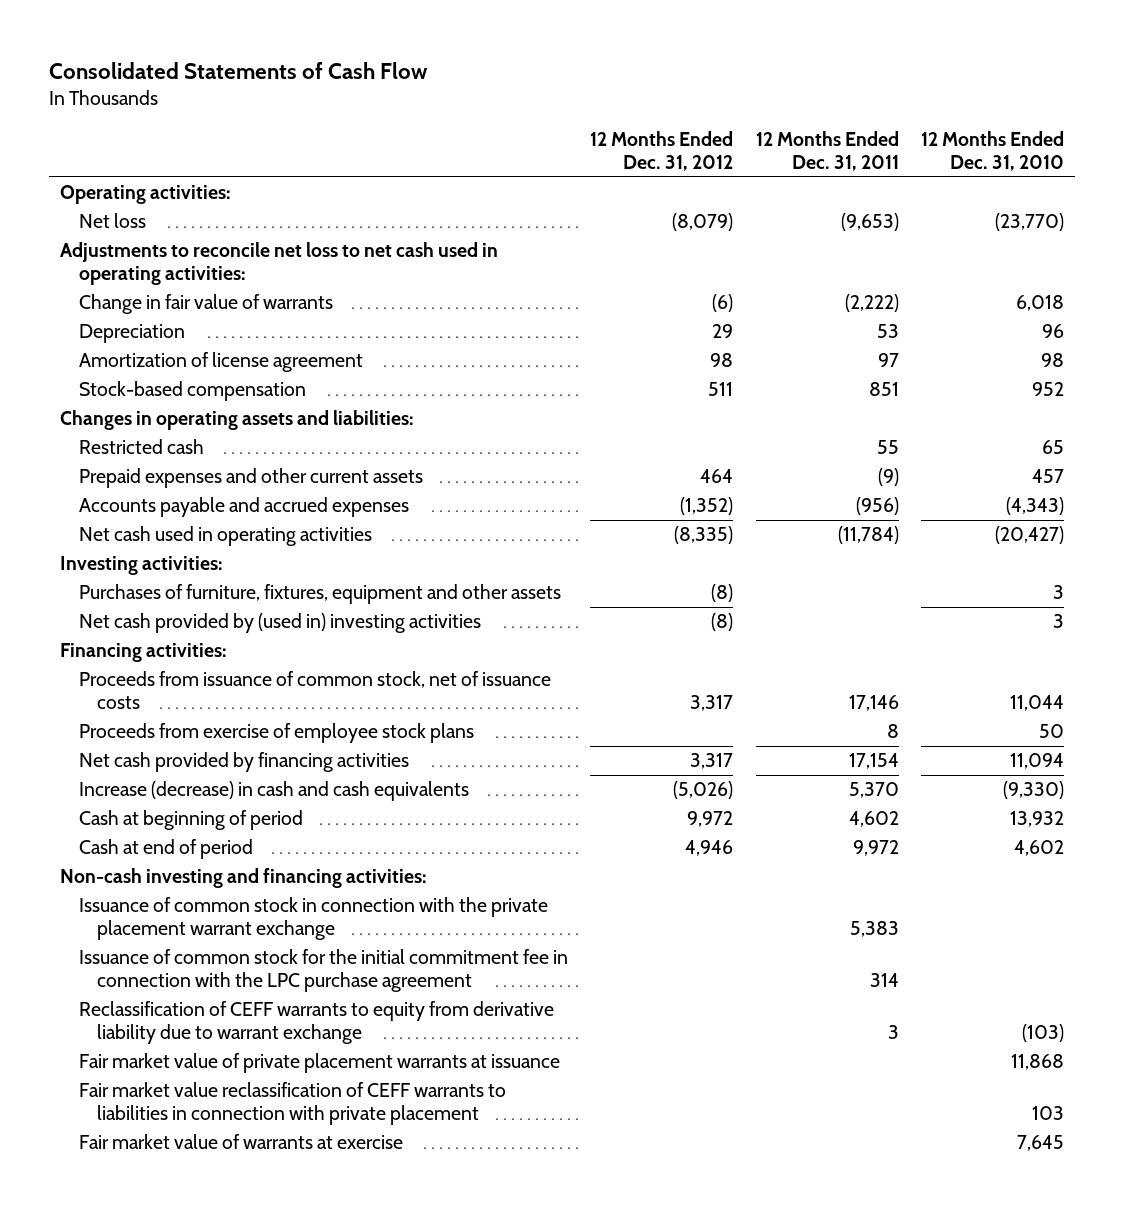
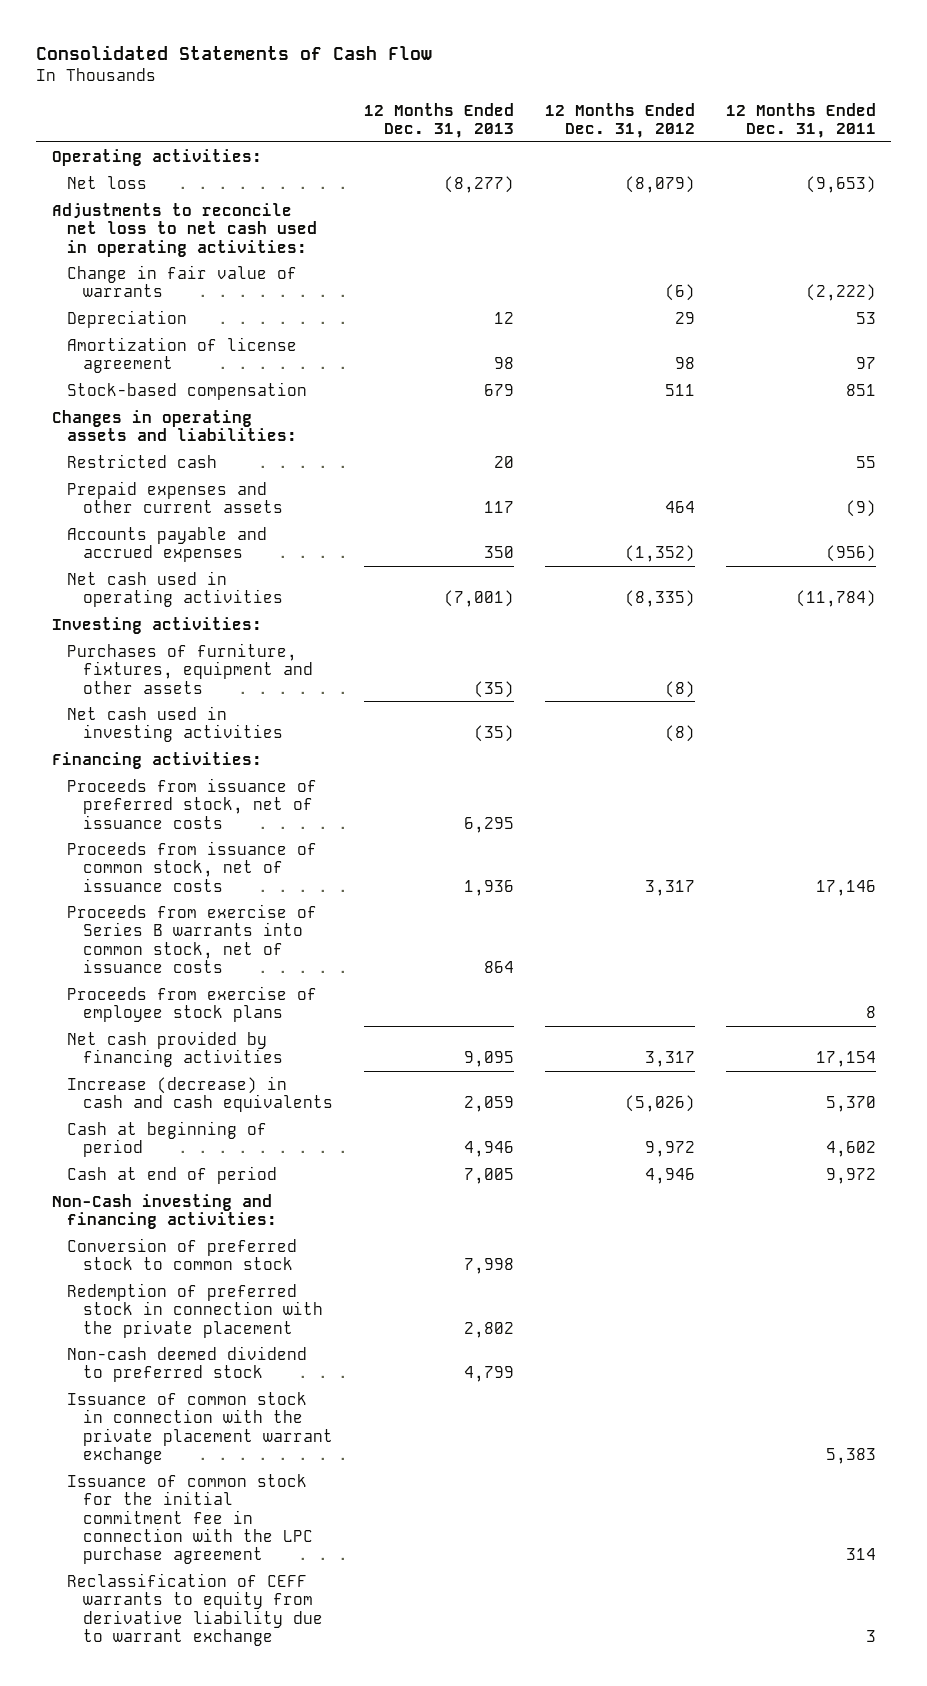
[921,131,1065,172] 12 Months Ended Dec. 31, 2010 -> none
none -> [363,102,514,138] 12 Months Ended Dec. 31, 2013
[78,613,481,634] Net cash provided by (used in) investing activities -> [67,705,283,743] Net cash used in investing activities
none -> [67,777,318,829] Proceeds from issuance of preferred stock, net of issuance costs
none -> [67,903,318,973] Proceeds from exercise of Series B warrants into common stock, net of issuance costs
[60,868,428,889] Non-cash investing and financing activities: -> [51,1193,278,1230] Non-Cash investing and financing activities:
none -> [67,1237,298,1271] Conversion of preferred stock to common stock
none -> [67,1282,323,1338] Redemption of preferred stock in connection with the private placement
none -> [67,1345,308,1383] Non-cash deemed dividend to preferred stock
[78,1053,560,1074] Fair market value of private placement warrants at issuance -> none
[78,1082,506,1126] Fair market value reclassification of CEFF warrants to liabilities in connection with private placement -> none
[78,1134,403,1150] Fair market value of warrants at exercise -> none

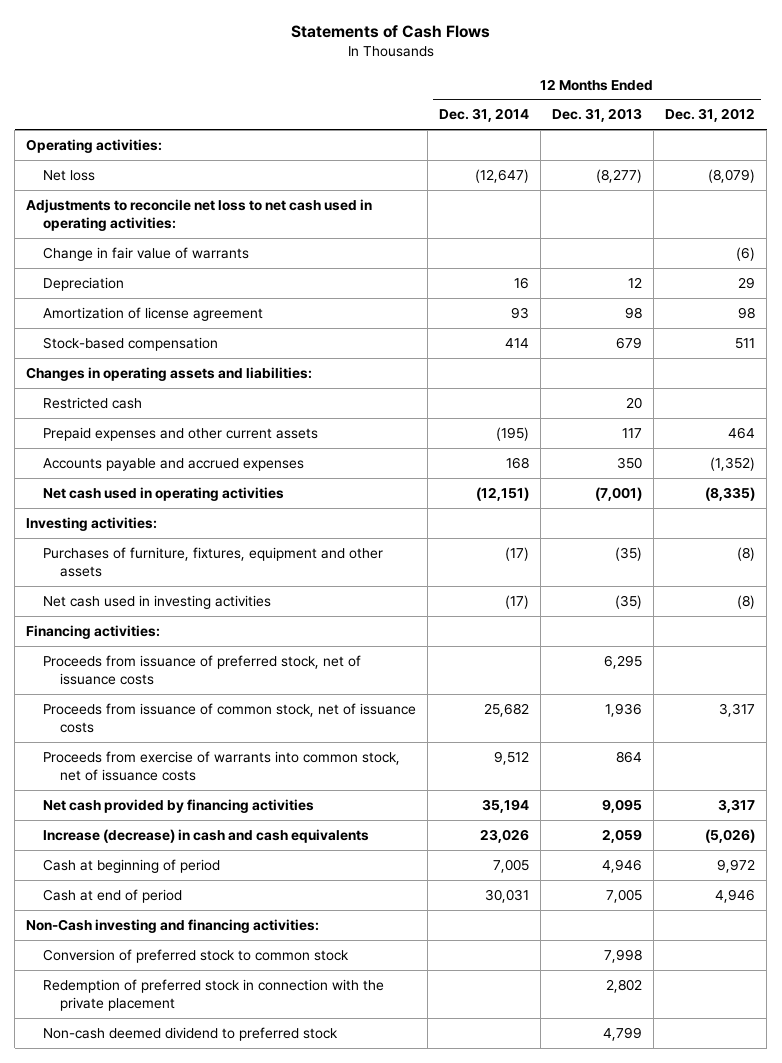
[36,45,433,61] Consolidated Statements of Cash Flow -> [290,24,490,38] Statements of Cash Flows
[725,102,876,138] 12 Months Ended Dec. 31, 2011 -> none
none -> [439,108,530,123] Dec. 31, 2014
[67,985,318,1023] Proceeds from exercise of employee stock plans -> none
[67,903,318,973] Proceeds from exercise of Series B warrants into common stock, net of issuance costs -> [42,750,400,782] Proceeds from exercise of warrants into common stock, net of issuance costs
[67,1391,333,1464] Issuance of common stock in connection with the private placement warrant exchange -> none
[67,1473,313,1565] Issuance of common stock for the initial commitment fee in connection with the LPC purchase agreement -> none
[67,1572,323,1646] Reclassification of CEFF warrants to equity from derivative liability due to warrant exchange -> none

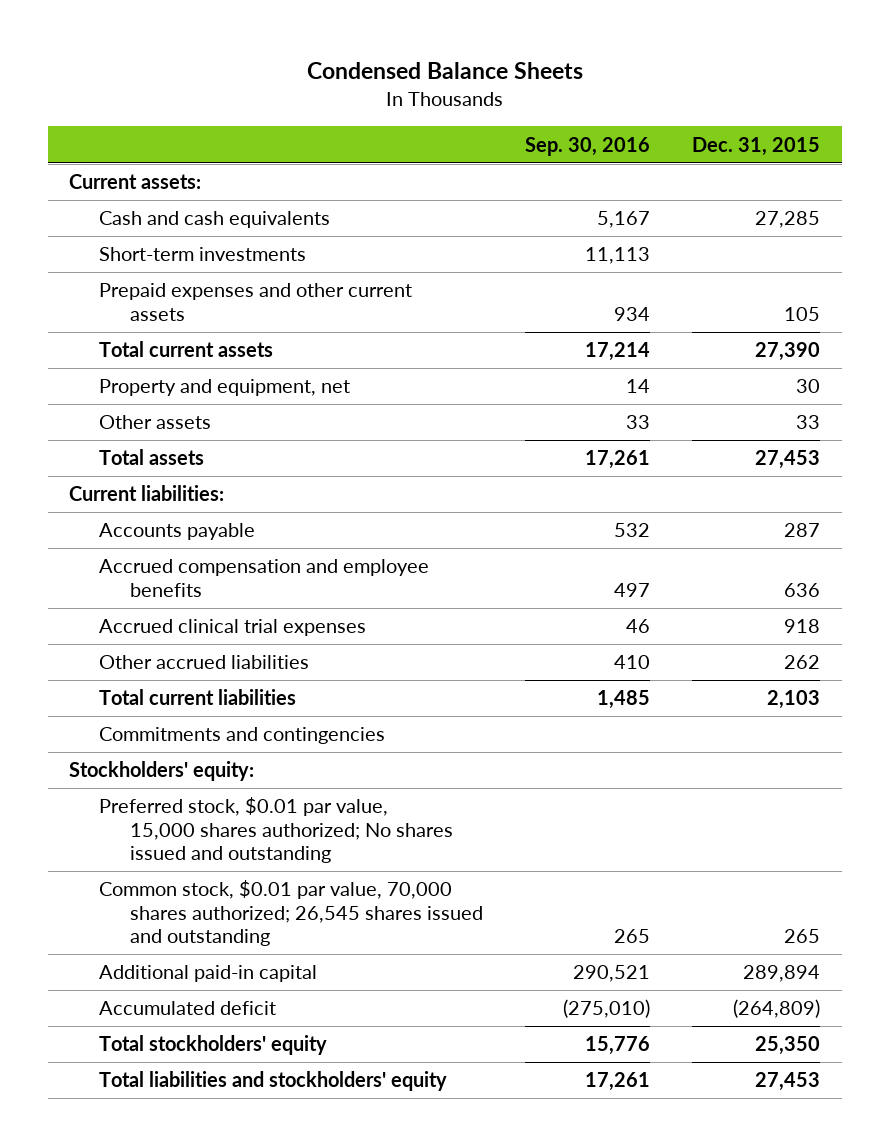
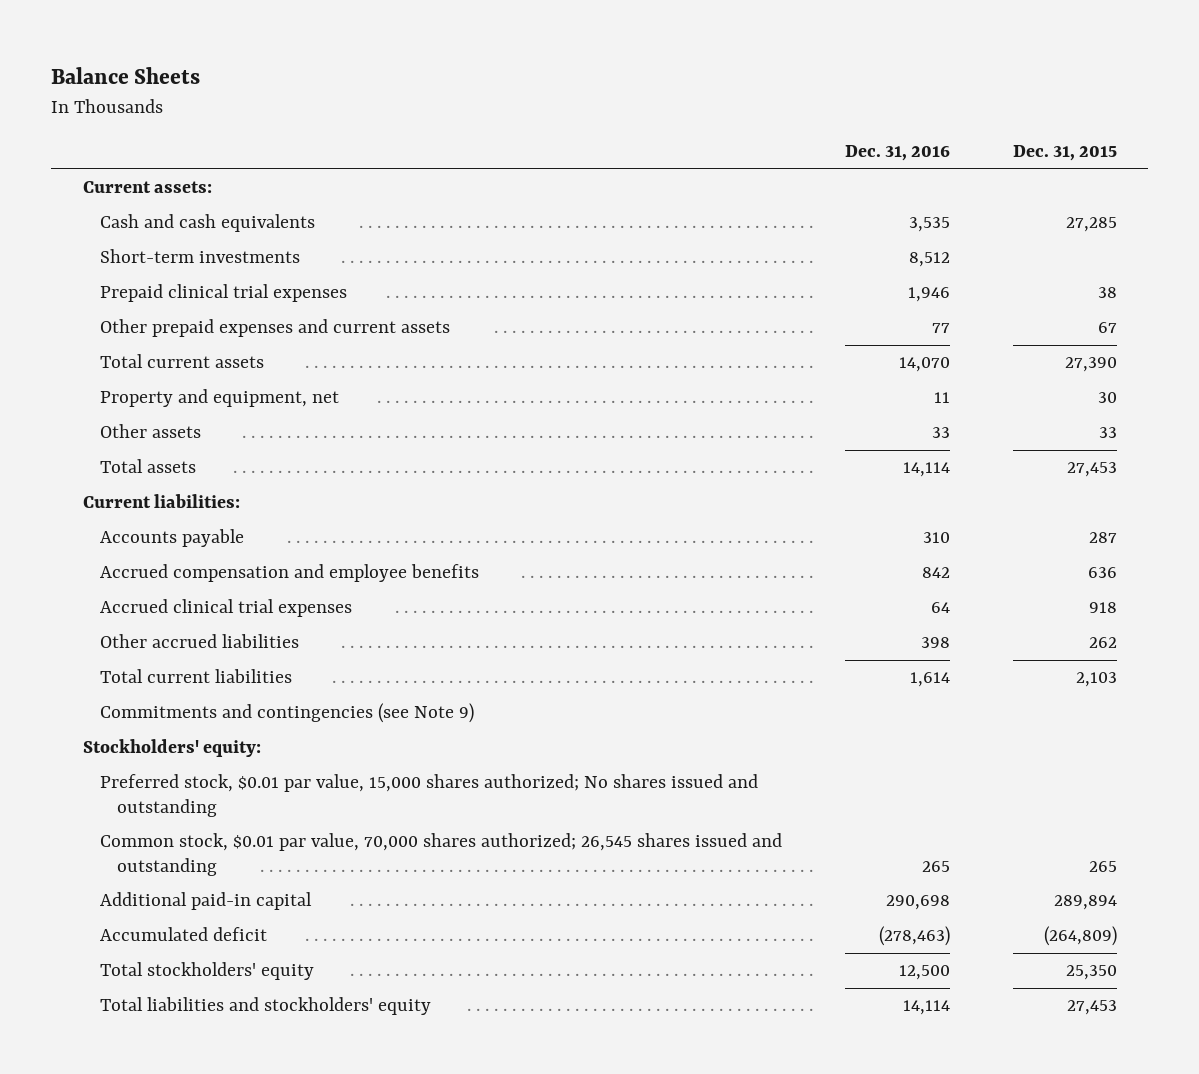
[306,62,583,80] Condensed Balance Sheets -> [51,67,201,85] Balance Sheets
[525,136,651,156] Sep. 30, 2016 -> none
none -> [844,145,950,162] Dec. 31, 2016
none -> [99,284,347,303] Prepaid clinical trial expenses
[99,283,413,321] Prepaid expenses and other current assets -> [99,319,450,338] Other prepaid expenses and current assets
[784,306,821,321] 105 -> [1097,322,1117,334] 67
[99,727,386,745] Commitments and contingencies -> [99,703,474,724] Commitments and contingencies (see Note 9)

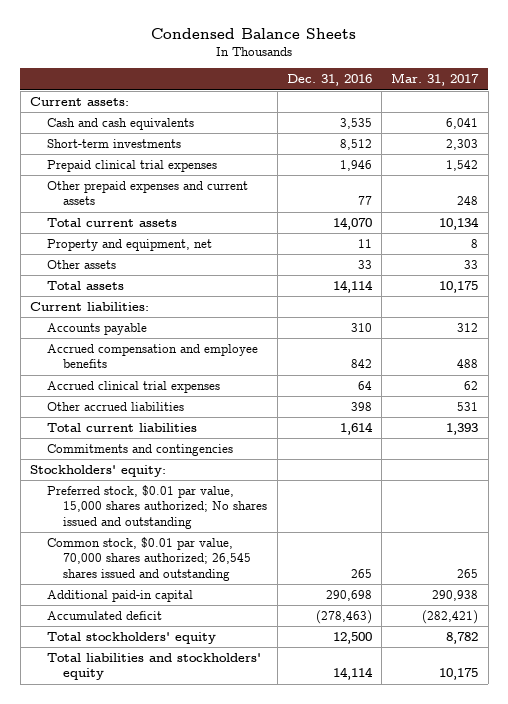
[51,67,201,85] Balance Sheets -> [151,28,357,40] Condensed Balance Sheets
[1012,145,1117,162] Dec. 31, 2015 -> none
none -> [391,73,480,87] Mar. 31, 2017
[99,703,474,724] Commitments and contingencies (see Note 9) -> [46,443,233,456] Commitments and contingencies

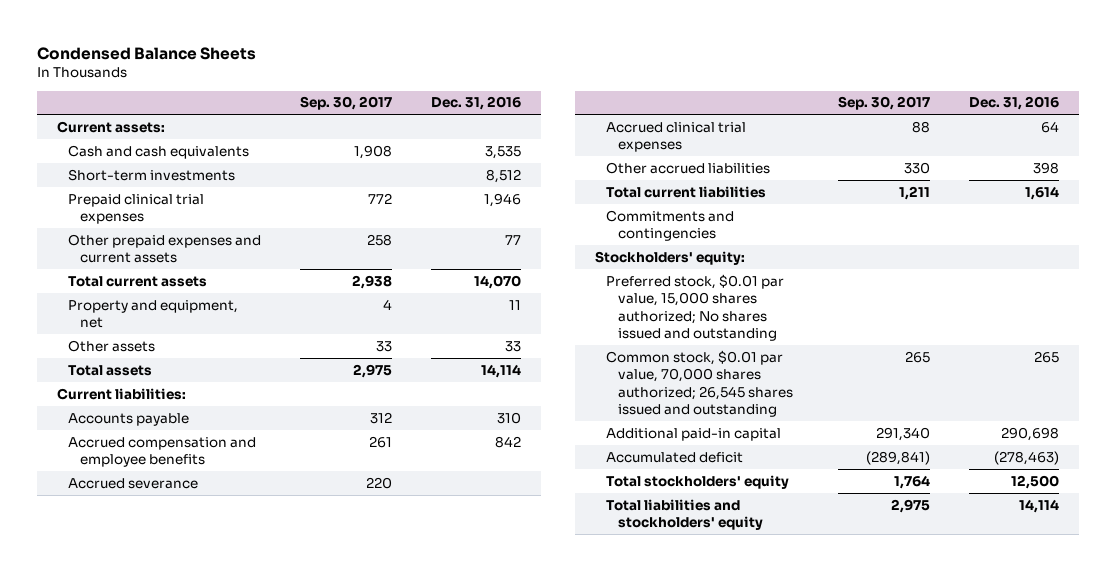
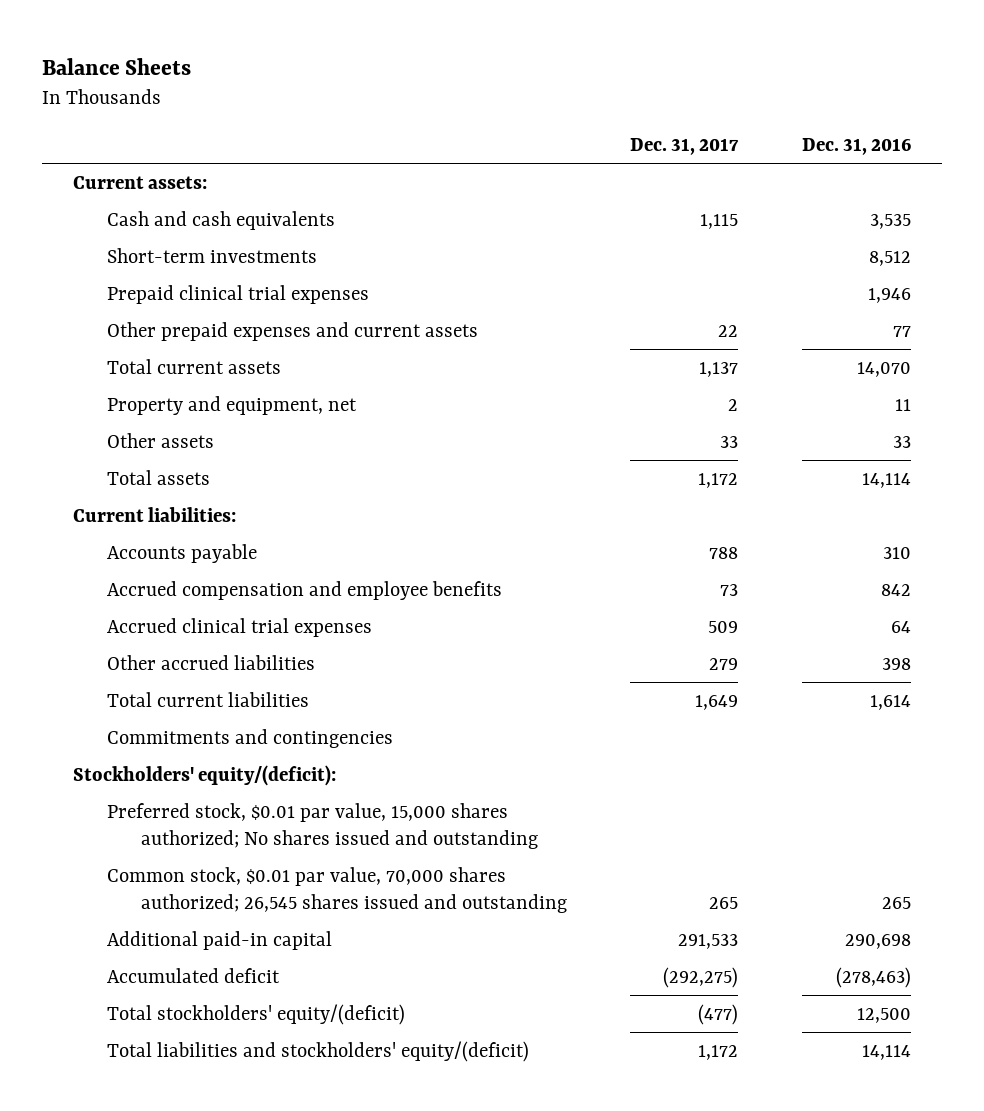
[37,46,257,60] Condensed Balance Sheets -> [41,58,191,76] Balance Sheets
[300,96,393,111] Sep. 30, 2017 -> none
none -> [630,137,740,155] Dec. 31, 2017
[68,477,199,489] Accrued severance -> none
[594,250,745,265] Stockholders' equity: -> [73,764,337,786] Stockholders' equity/(deficit):
[606,474,790,489] Total stockholders' equity -> [107,1003,406,1025] Total stockholders' equity/(deficit)
[606,498,763,531] Total liabilities and stockholders' equity -> [107,1040,530,1062] Total liabilities and stockholders' equity/(deficit)

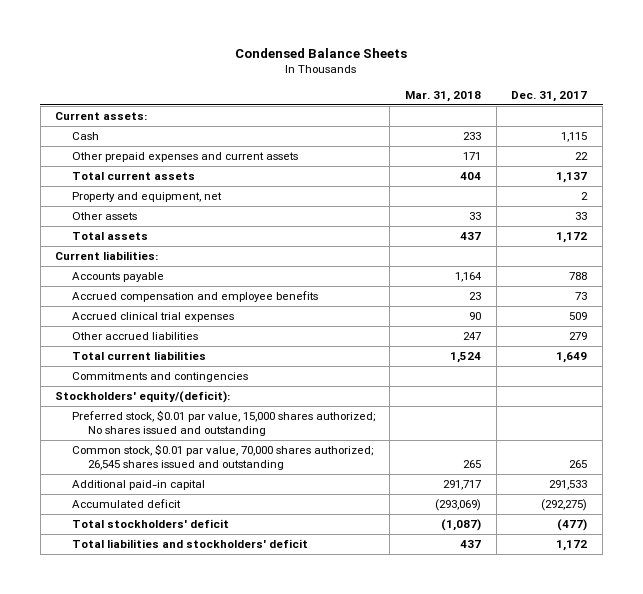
[41,58,191,76] Balance Sheets -> [235,47,408,58] Condensed Balance Sheets
[801,137,911,155] Dec. 31, 2016 -> none
none -> [405,90,482,102] Mar. 31, 2018
[107,247,318,263] Short-term investments -> none
[107,284,370,304] Prepaid clinical trial expenses -> none
[107,210,336,230] Cash and cash equivalents -> [71,132,99,141] Cash
[107,1003,406,1025] Total stockholders' equity/(deficit) -> [71,519,229,529] Total stockholders' deficit
[107,1040,530,1062] Total liabilities and stockholders' equity/(deficit) -> [71,539,308,549] Total liabilities and stockholders' deficit

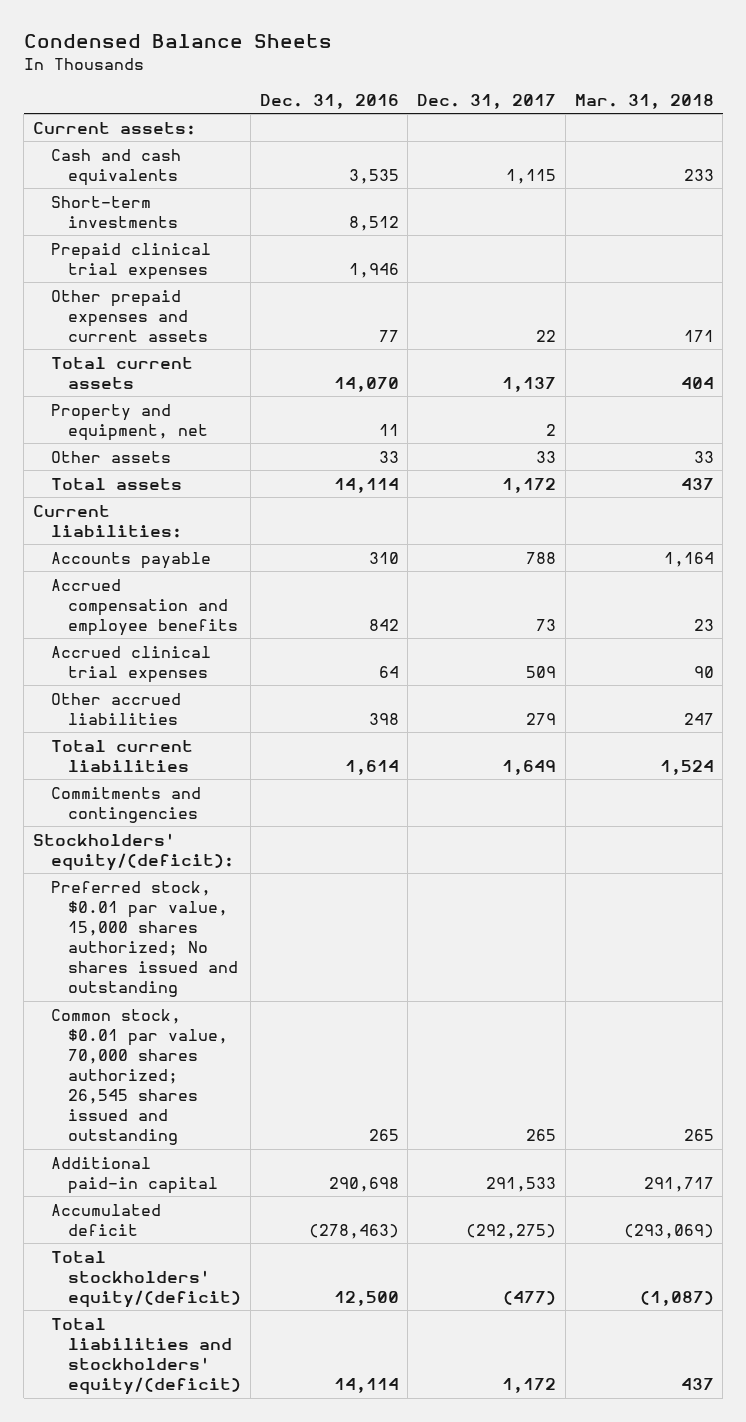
none -> [259,93,399,109] Dec. 31, 2016
[71,132,99,141] Cash -> [50,148,181,186] Cash and cash equivalents
none -> [50,195,179,228] Short-term investments
none -> [50,242,211,280] Prepaid clinical trial expenses
[71,519,229,529] Total stockholders' deficit -> [50,1250,242,1308] Total stockholders' equity/(deficit)
[71,539,308,549] Total liabilities and stockholders' deficit -> [50,1317,242,1396] Total liabilities and stockholders' equity/(deficit)

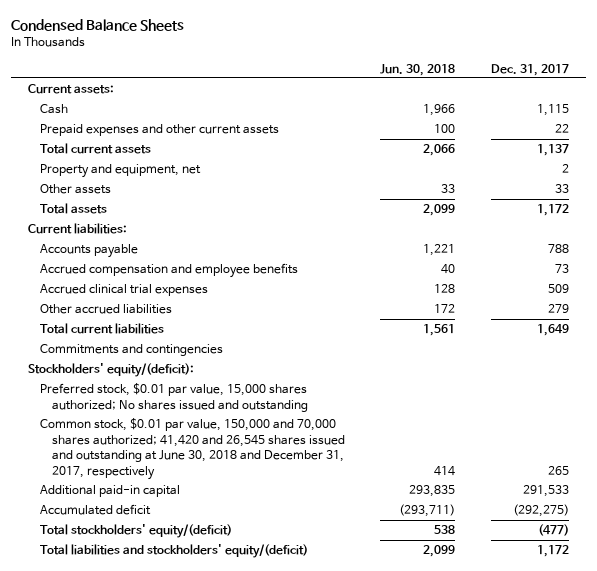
[259,93,399,109] Dec. 31, 2016 -> none
[574,93,714,109] Mar. 31, 2018 -> none
none -> [380,63,456,76] Jun. 30, 2018
[50,195,179,228] Short-term investments -> none
[50,242,211,280] Prepaid clinical trial expenses -> none
[50,148,181,186] Cash and cash equivalents -> [40,104,69,115] Cash
[50,289,209,342] Other prepaid expenses and current assets -> [40,124,280,137] Prepaid expenses and other current assets
[50,1008,229,1146] Common stock, $0.01 par value, 70,000 shares authorized; 26,545 shares issued and outstanding -> [40,418,346,480] Common stock, $0.01 par value, 150,000 and 70,000 shares authorized; 41,420 and 26,545 shares issued and outstanding at June 30, 2018 and December 31, 2017, respectively

